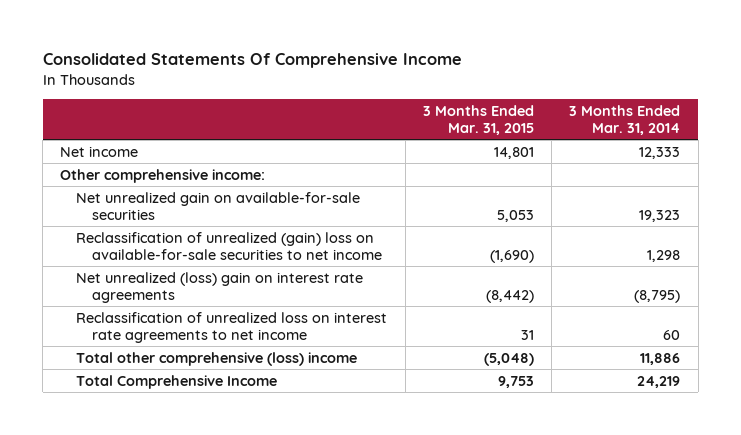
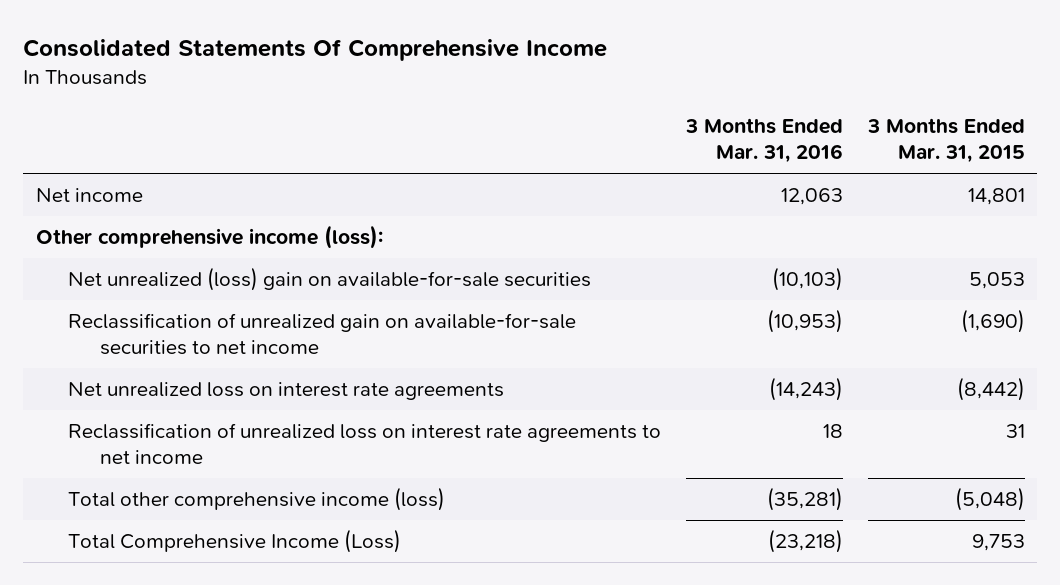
[569,104,681,136] 3 Months Ended Mar. 31, 2014 -> none
none -> [684,118,843,164] 3 Months Ended Mar. 31, 2016
[60,168,266,183] Other comprehensive income: -> [35,225,383,250] Other comprehensive income (loss):
[76,191,361,221] Net unrealized gain on available-for-sale securities -> [67,267,591,292] Net unrealized (loss) gain on available-for-sale securities
[76,231,383,261] Reclassification of unrealized (gain) loss on available-for-sale securities to net income -> [67,313,576,356] Reclassification of unrealized gain on available-for-sale securities to net income
[76,271,364,304] Net unrealized (loss) gain on interest rate agreements -> [67,382,504,401] Net unrealized loss on interest rate agreements
[76,351,358,366] Total other comprehensive (loss) income -> [67,487,445,512] Total other comprehensive income (loss)
[76,374,278,389] Total Comprehensive Income -> [67,529,401,554] Total Comprehensive Income (Loss)

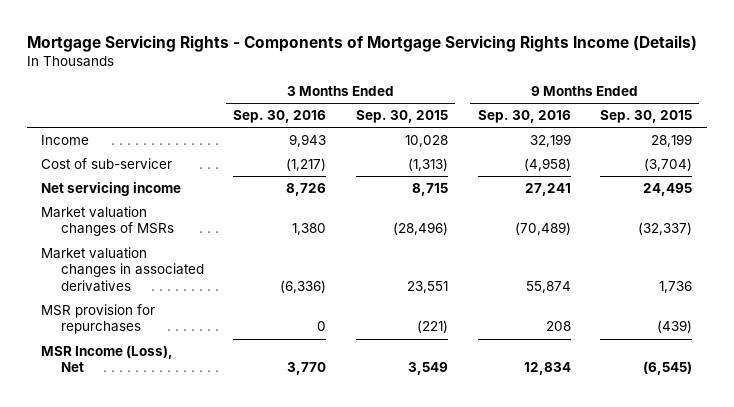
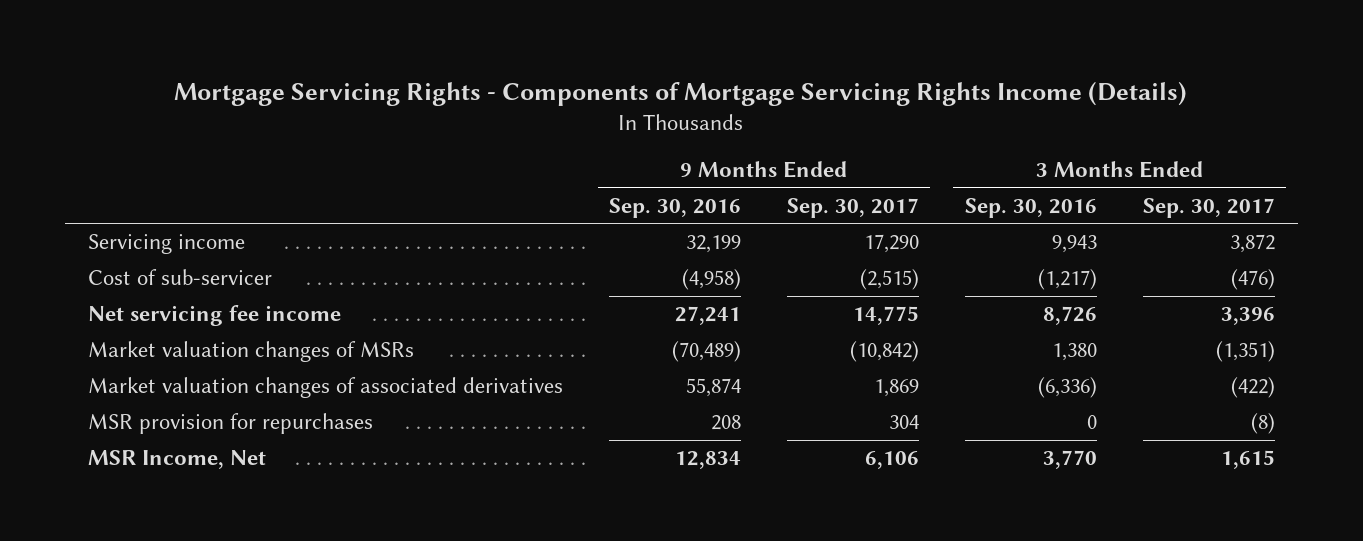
[355,110,448,124] Sep. 30, 2015 -> none
[600,110,693,124] Sep. 30, 2015 -> none
none -> [786,197,919,218] Sep. 30, 2017
none -> [1142,197,1275,218] Sep. 30, 2017
[41,134,90,145] Income -> [88,234,246,255] Servicing income
[41,181,182,196] Net servicing income -> [88,305,342,327] Net servicing fee income
[41,246,204,293] Market valuation changes in associated derivatives -> [88,377,564,399] Market valuation changes of associated derivatives
[41,344,174,373] MSR Income (Loss), Net -> [88,450,267,470] MSR Income, Net

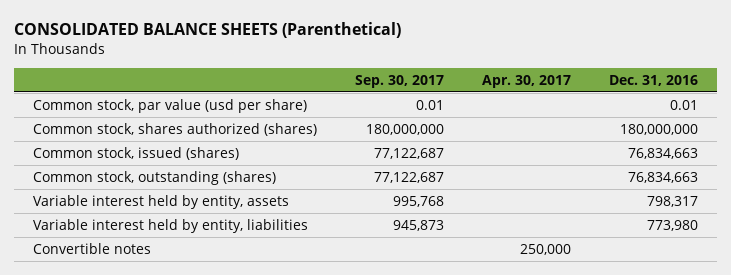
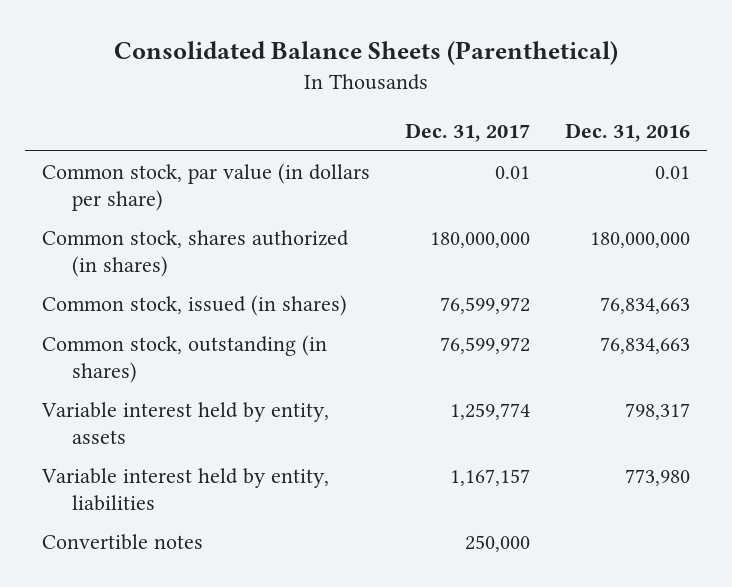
[14,22,402,39] CONSOLIDATED BALANCE SHEETS (Parenthetical) -> [114,41,619,66] Consolidated Balance Sheets (Parenthetical)
[354,74,444,88] Sep. 30, 2017 -> none
[481,74,571,88] Apr. 30, 2017 -> none
none -> [405,123,531,143] Dec. 31, 2017
[33,98,308,113] Common stock, par value (usd per share) -> [42,162,371,211] Common stock, par value (in dollars per share)
[33,122,318,136] Common stock, shares authorized (shares) -> [42,229,350,277] Common stock, shares authorized (in shares)
[33,146,240,160] Common stock, issued (shares) -> [42,294,348,316] Common stock, issued (in shares)
[33,170,277,185] Common stock, outstanding (shares) -> [42,334,328,383] Common stock, outstanding (in shares)

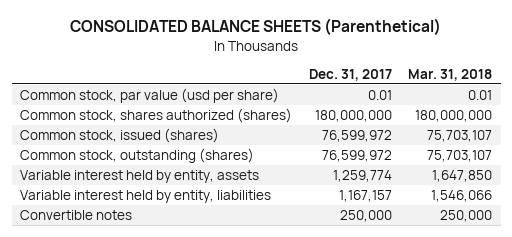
[114,41,619,66] Consolidated Balance Sheets (Parenthetical) -> [70,18,442,36] CONSOLIDATED BALANCE SHEETS (Parenthetical)
[564,123,690,143] Dec. 31, 2016 -> none
none -> [408,68,493,81] Mar. 31, 2018
[42,162,371,211] Common stock, par value (in dollars per share) -> [19,87,279,103] Common stock, par value (usd per share)
[42,229,350,277] Common stock, shares authorized (in shares) -> [19,107,292,123] Common stock, shares authorized (shares)
[42,294,348,316] Common stock, issued (in shares) -> [19,127,219,143] Common stock, issued (shares)
[42,334,328,383] Common stock, outstanding (in shares) -> [19,147,254,163] Common stock, outstanding (shares)

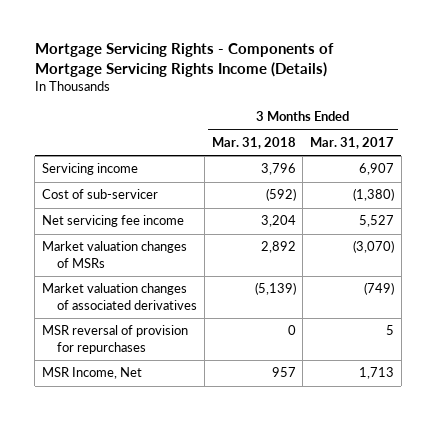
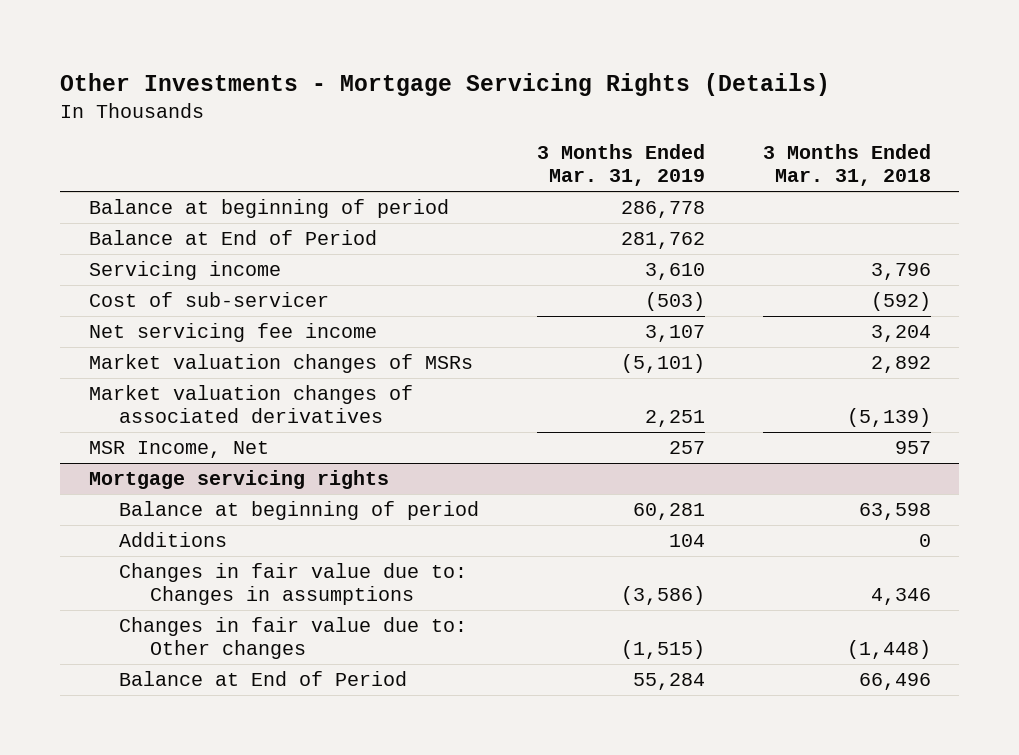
[34,43,334,77] Mortgage Servicing Rights - Components of Mortgage Servicing Rights Income (Details) -> [59,72,830,96] Other Investments - Mortgage Servicing Rights (Details)
[310,136,395,149] Mar. 31, 2017 -> none
none -> [537,144,706,187] 3 Months Ended Mar. 31, 2019
none -> [88,198,449,218] Balance at beginning of period
none -> [88,229,377,245] Balance at End of Period
[41,325,188,354] MSR reversal of provision for repurchases -> none
none -> [88,469,389,489] Mortgage servicing rights
none -> [119,500,480,520] Balance at beginning of period
none -> [119,531,228,547] Additions
none -> [119,562,468,606] Changes in fair value due to: Changes in assumptions
none -> [119,616,468,660] Changes in fair value due to: Other changes
none -> [119,670,408,686] Balance at End of Period

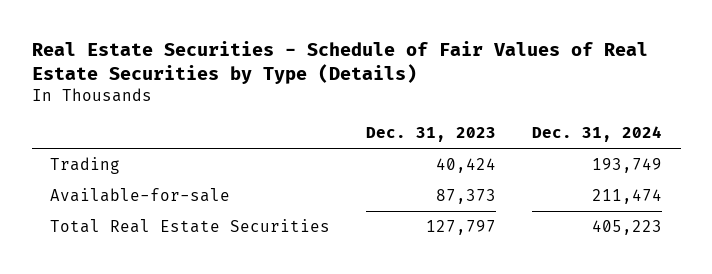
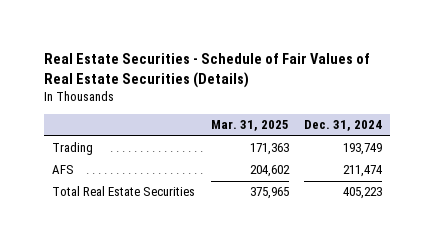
[31,41,648,85] Real Estate Securities - Schedule of Fair Values of Real Estate Securities by Type (Details) -> [44,53,371,89] Real Estate Securities - Schedule of Fair Values of Real Estate Securities (Details)
[366,126,497,142] Dec. 31, 2023 -> none
none -> [210,120,289,132] Mar. 31, 2025
[50,188,231,203] Available-for-sale -> [52,165,75,175] AFS

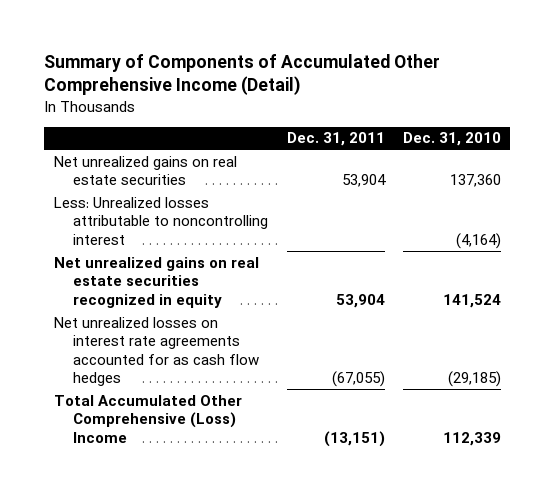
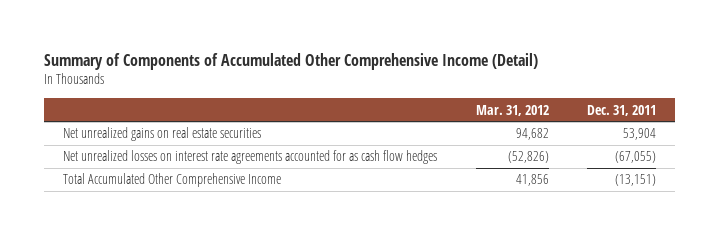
[403,132,502,147] Dec. 31, 2010 -> none
none -> [475,104,549,116] Mar. 31, 2012
[53,196,269,245] Less: Unrealized losses attributable to noncontrolling interest -> none
[53,256,259,308] Net unrealized gains on real estate securities recognized in equity -> none
[53,394,242,443] Total Accumulated Other Comprehensive (Loss) Income -> [63,173,282,188] Total Accumulated Other Comprehensive Income

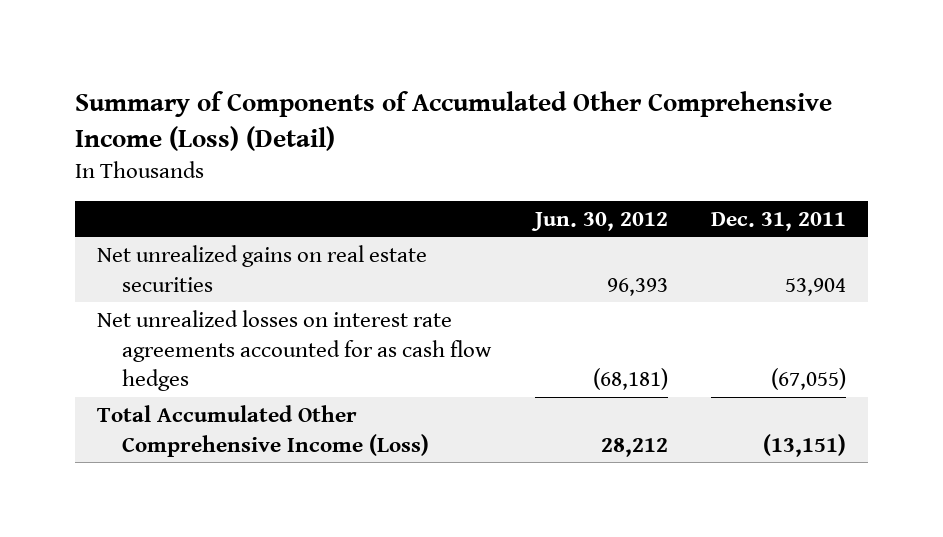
[44,52,539,70] Summary of Components of Accumulated Other Comprehensive Income (Detail) -> [74,90,832,151] Summary of Components of Accumulated Other Comprehensive Income (Loss) (Detail)
[475,104,549,116] Mar. 31, 2012 -> none
none -> [530,211,668,231] Jun. 30, 2012
[63,173,282,188] Total Accumulated Other Comprehensive Income -> [96,405,430,457] Total Accumulated Other Comprehensive Income (Loss)

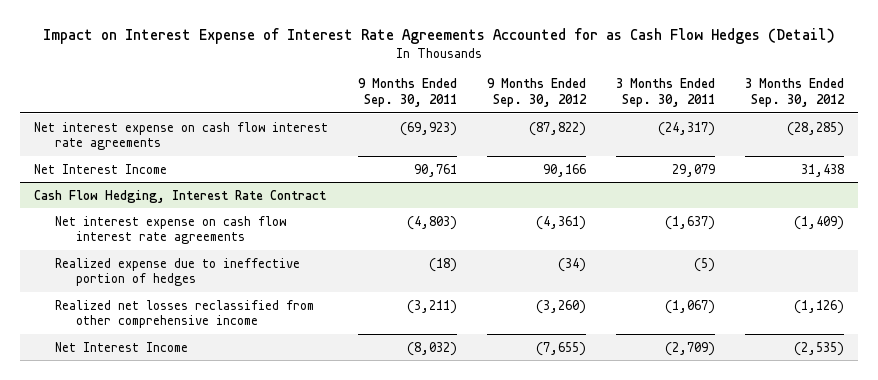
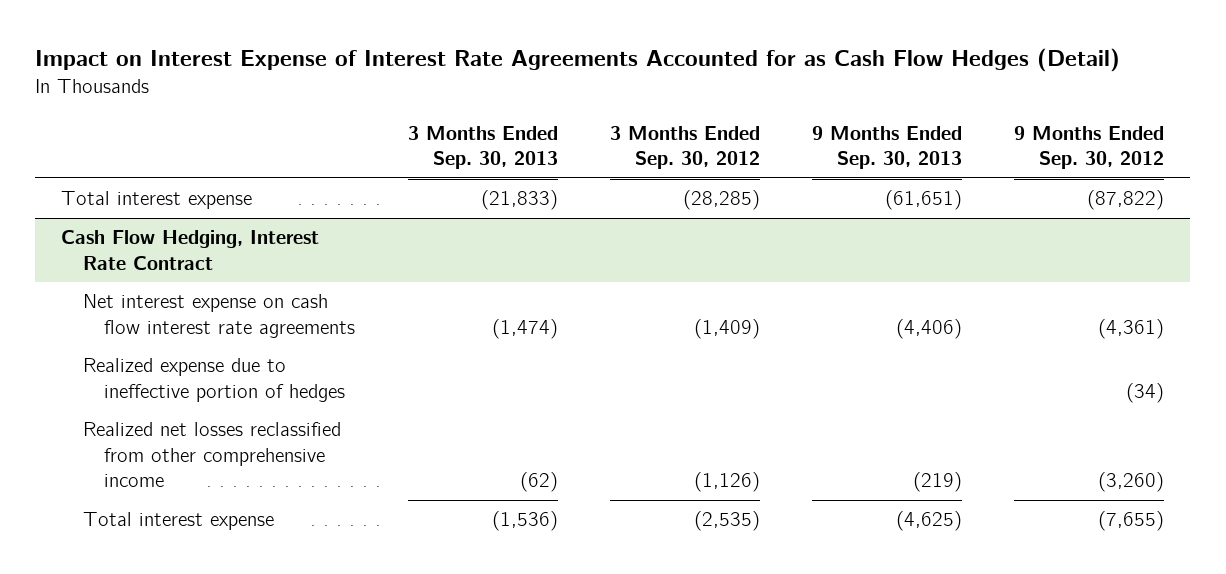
[358,78,458,108] 9 Months Ended Sep. 30, 2011 -> none
[615,78,715,108] 3 Months Ended Sep. 30, 2011 -> none
none -> [407,125,558,169] 3 Months Ended Sep. 30, 2013
none -> [812,125,963,169] 9 Months Ended Sep. 30, 2013
[34,163,168,174] Net Interest Income -> none
[34,121,329,151] Net interest expense on cash flow interest rate agreements -> [61,191,253,210] Total interest expense
[55,341,189,352] Net Interest Income -> [82,512,274,531] Total interest expense

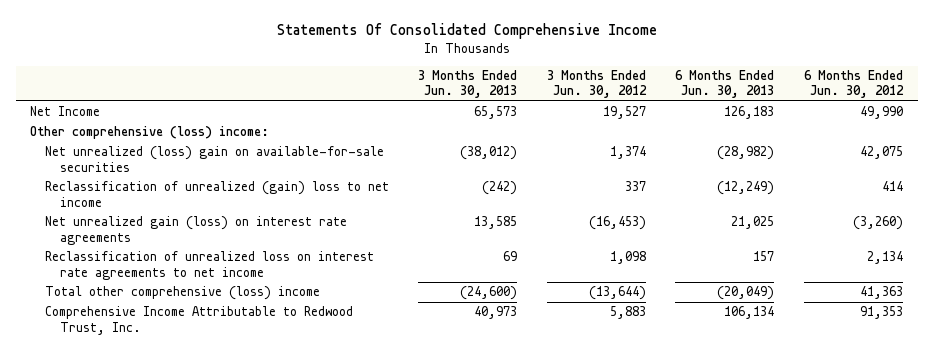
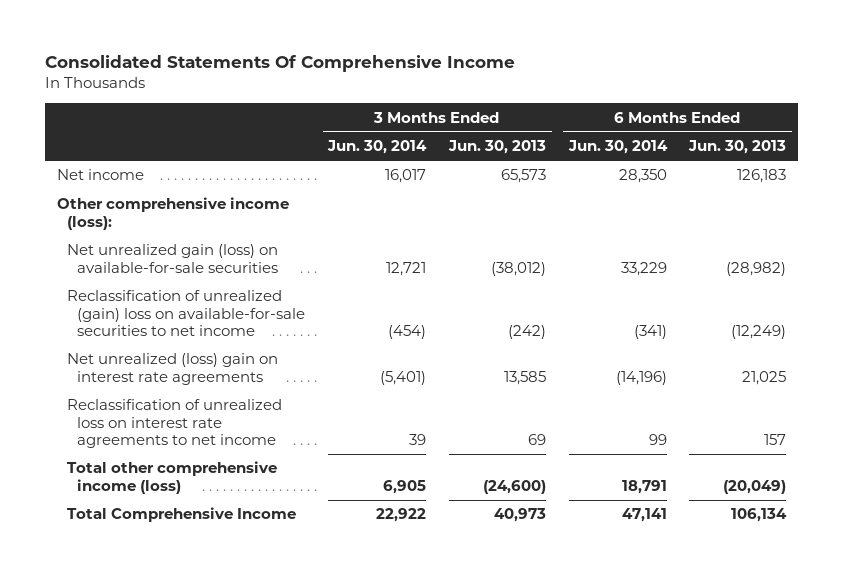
[276,23,657,40] Statements Of Consolidated Comprehensive Income -> [45,55,516,73] Consolidated Statements Of Comprehensive Income
[546,69,647,99] 3 Months Ended Jun. 30, 2012 -> none
[803,69,904,99] 6 Months Ended Jun. 30, 2012 -> none
none -> [327,140,428,155] Jun. 30, 2014
none -> [567,140,668,155] Jun. 30, 2014
[30,106,101,117] Net Income -> [56,169,144,181] Net income
[30,126,270,140] Other comprehensive (loss) income: -> [56,197,289,230] Other comprehensive income (loss):
[44,146,384,172] Net unrealized (loss) gain on available-for-sale securities -> [67,244,279,273] Net unrealized gain (loss) on available-for-sale securities
[44,181,389,207] Reclassification of unrealized (gain) loss to net income -> [67,290,306,336] Reclassification of unrealized (gain) loss on available-for-sale securities to net income
[44,216,347,245] Net unrealized gain (loss) on interest rate agreements -> [67,353,279,385] Net unrealized (loss) gain on interest rate agreements
[44,286,320,301] Total other comprehensive (loss) income -> [67,461,278,494] Total other comprehensive income (loss)
[44,306,353,335] Comprehensive Income Attributable to Redwood Trust, Inc. -> [67,507,297,523] Total Comprehensive Income

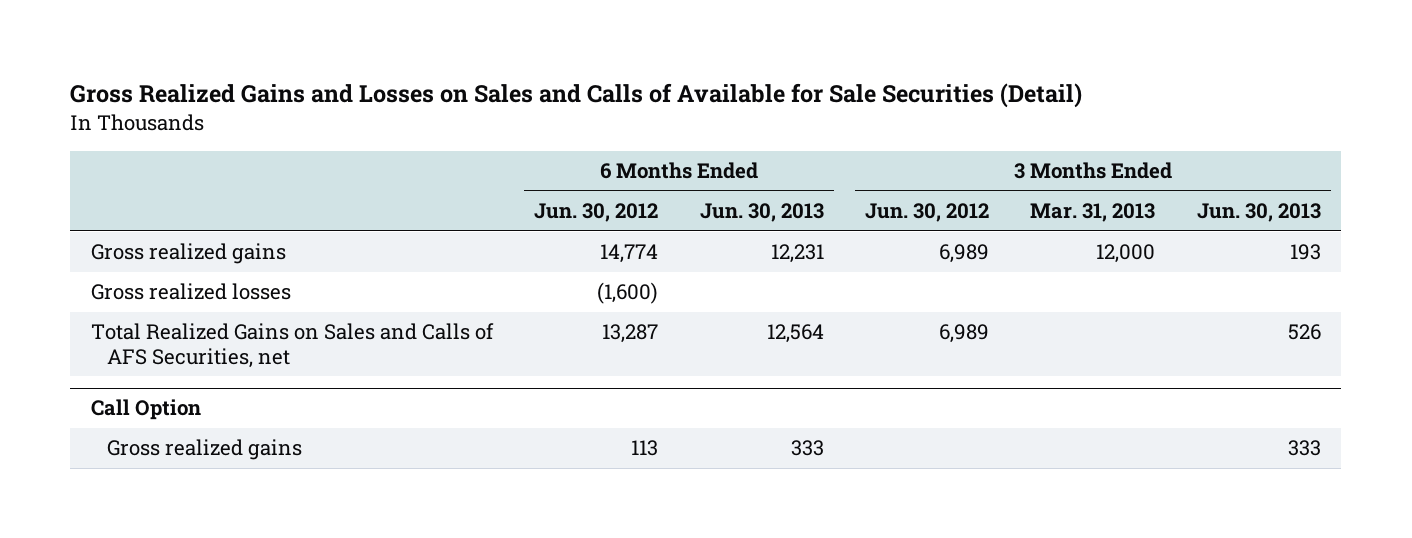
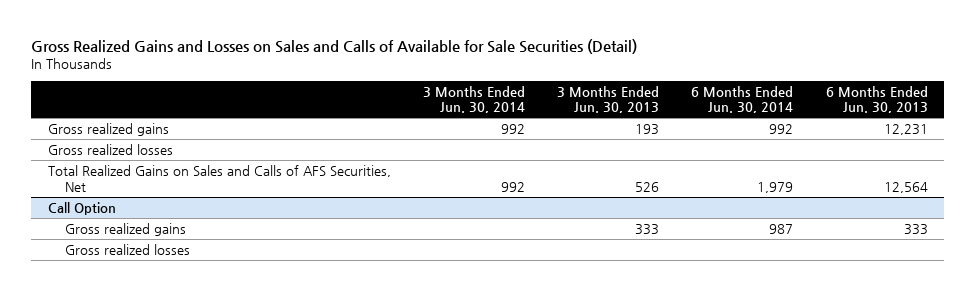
[534,203,659,223] Jun. 30, 2012 -> none
[865,203,990,223] Jun. 30, 2012 -> none
[1030,203,1156,223] Mar. 31, 2013 -> none
none -> [422,85,525,114] 3 Months Ended Jun. 30, 2014
none -> [691,85,794,114] 6 Months Ended Jun. 30, 2014
[91,323,495,368] Total Realized Gains on Sales and Calls of AFS Securities, net -> [47,164,391,192] Total Realized Gains on Sales and Calls of AFS Securities, Net
none -> [65,243,191,255] Gross realized losses

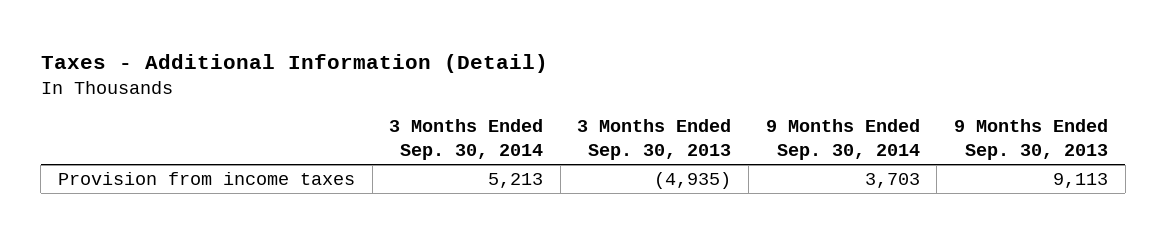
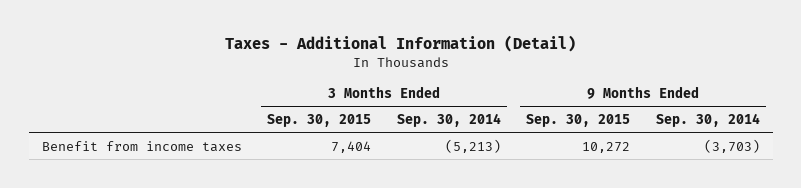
[577,119,732,160] 3 Months Ended Sep. 30, 2013 -> none
[953,119,1108,160] 9 Months Ended Sep. 30, 2013 -> none
none -> [267,114,372,128] Sep. 30, 2015
none -> [526,114,631,128] Sep. 30, 2015
[57,172,355,186] Provision from income taxes -> [41,140,242,152] Benefit from income taxes
[488,173,544,189] 5,213 -> [444,138,501,153] (5,213)
[864,173,920,189] 3,703 -> [703,138,760,153] (3,703)

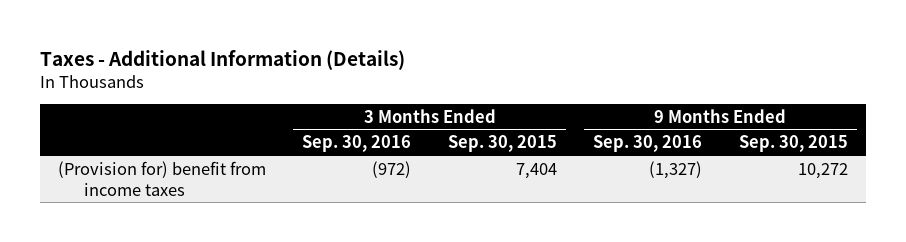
[224,35,576,53] Taxes - Additional Information (Detail) -> [39,49,405,70] Taxes - Additional Information (Details)
[396,113,501,128] Sep. 30, 2014 -> none
[655,113,760,128] Sep. 30, 2014 -> none
none -> [302,135,412,153] Sep. 30, 2016
none -> [593,135,703,153] Sep. 30, 2016
[41,140,242,152] Benefit from income taxes -> [58,160,267,196] (Provision for) benefit from income taxes

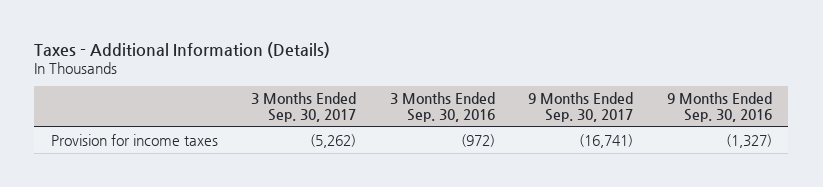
[447,135,557,153] Sep. 30, 2015 -> none
[738,135,848,153] Sep. 30, 2015 -> none
none -> [251,92,357,122] 3 Months Ended Sep. 30, 2017
none -> [528,92,634,122] 9 Months Ended Sep. 30, 2017
[58,160,267,196] (Provision for) benefit from income taxes -> [50,134,218,147] Provision for income taxes

